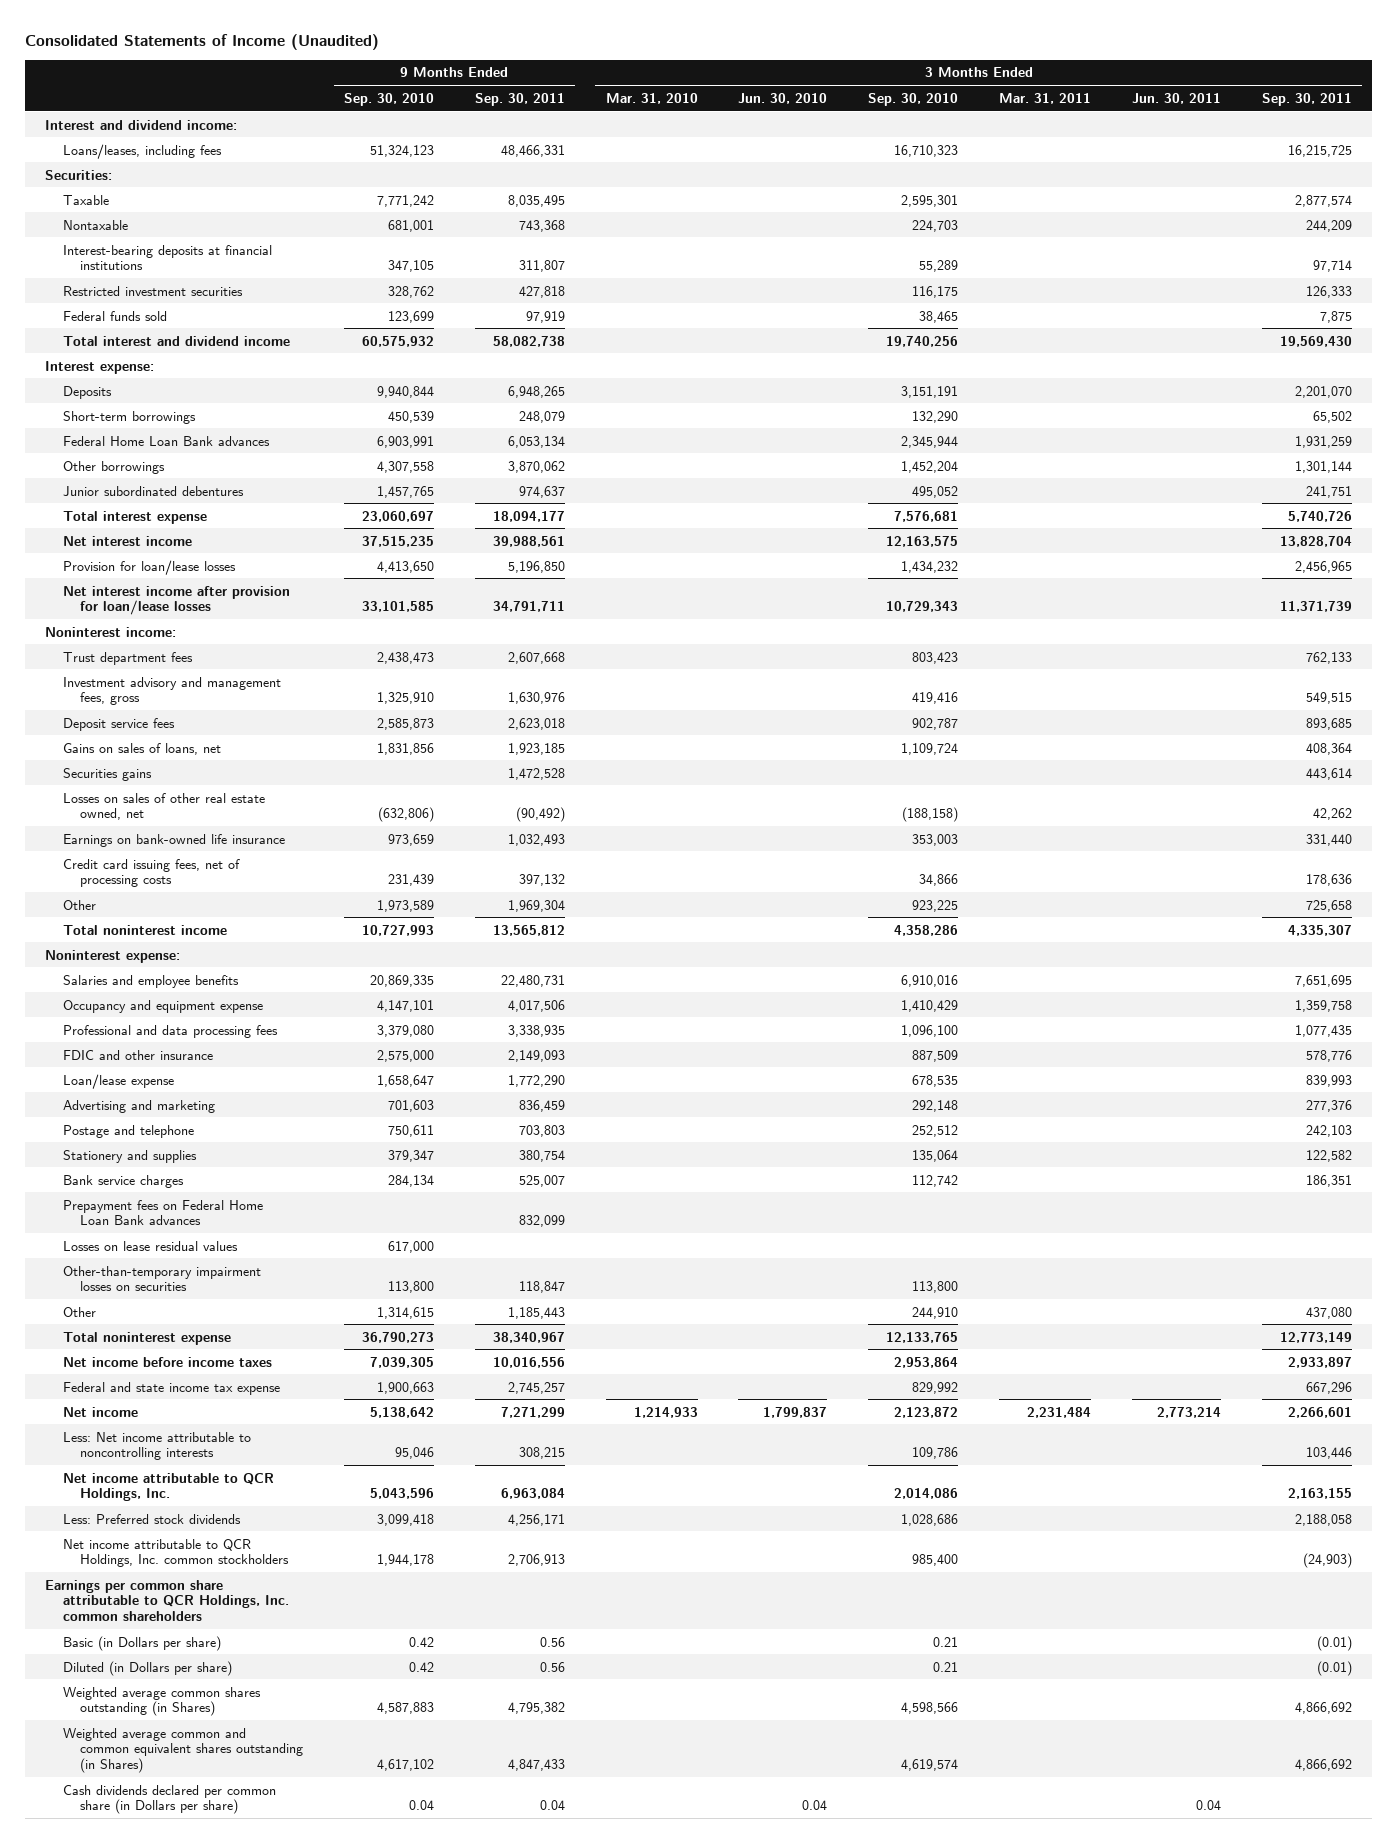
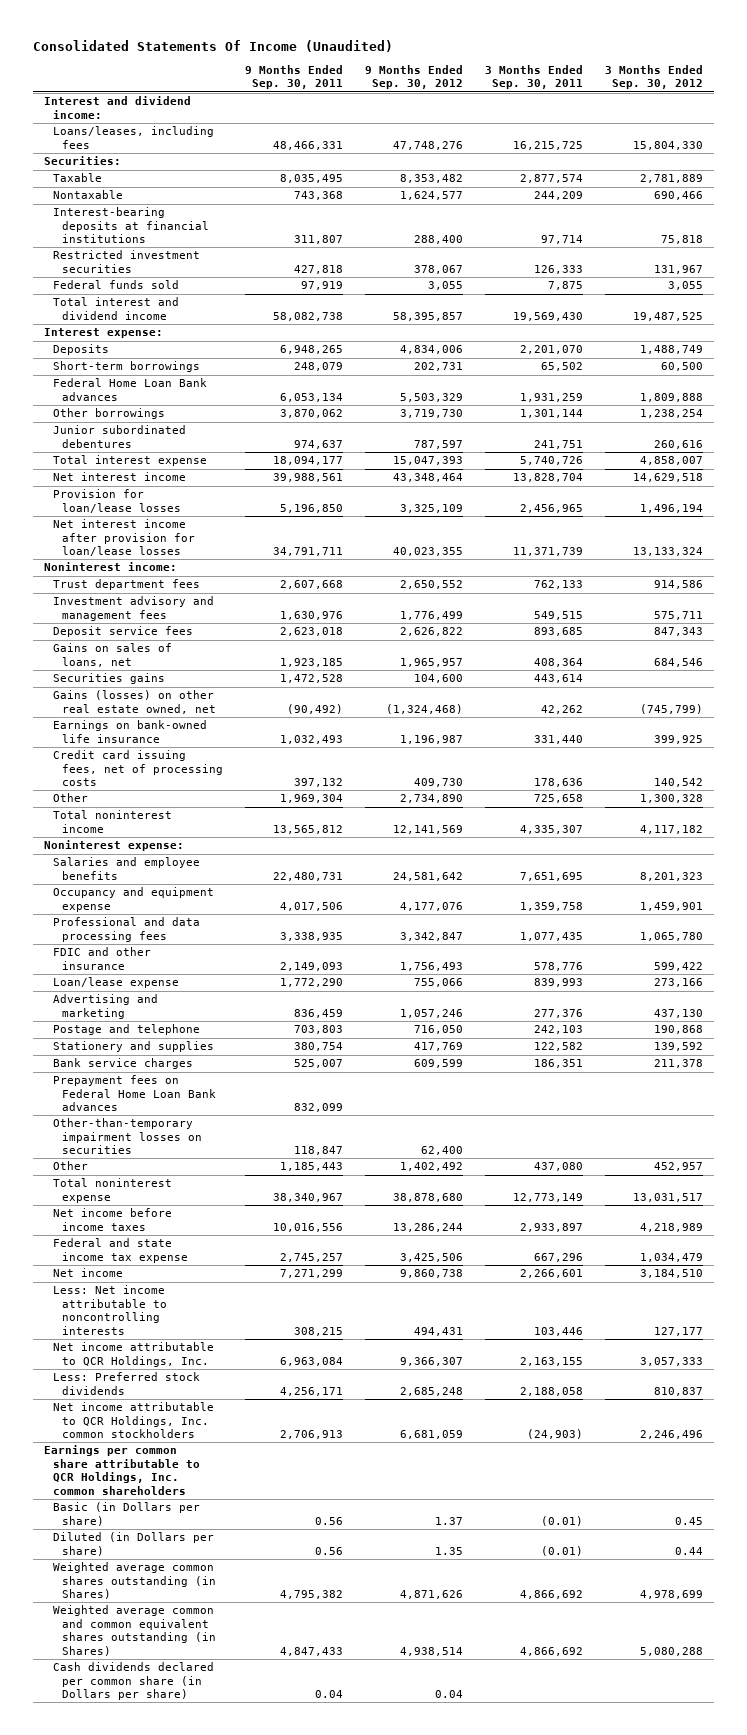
[25,34,380,51] Consolidated Statements of Income (Unaudited) -> [33,39,394,52] Consolidated Statements Of Income (Unaudited)
[343,92,434,106] Sep. 30, 2010 -> none
[605,92,698,104] Mar. 31, 2010 -> none
[738,92,828,104] Jun. 30, 2010 -> none
[868,92,959,106] Sep. 30, 2010 -> none
[998,92,1091,104] Mar. 31, 2011 -> none
[1131,92,1221,104] Jun. 30, 2011 -> none
none -> [364,65,463,90] 9 Months Ended Sep. 30, 2012
none -> [604,65,703,90] 3 Months Ended Sep. 30, 2012
[62,676,281,706] Investment advisory and management fees, gross -> [53,596,215,621] Investment advisory and management fees
[62,792,265,821] Losses on sales of other real estate owned, net -> [53,690,216,714] Gains (losses) on other real estate owned, net
[62,1240,238,1251] Losses on lease residual values -> none

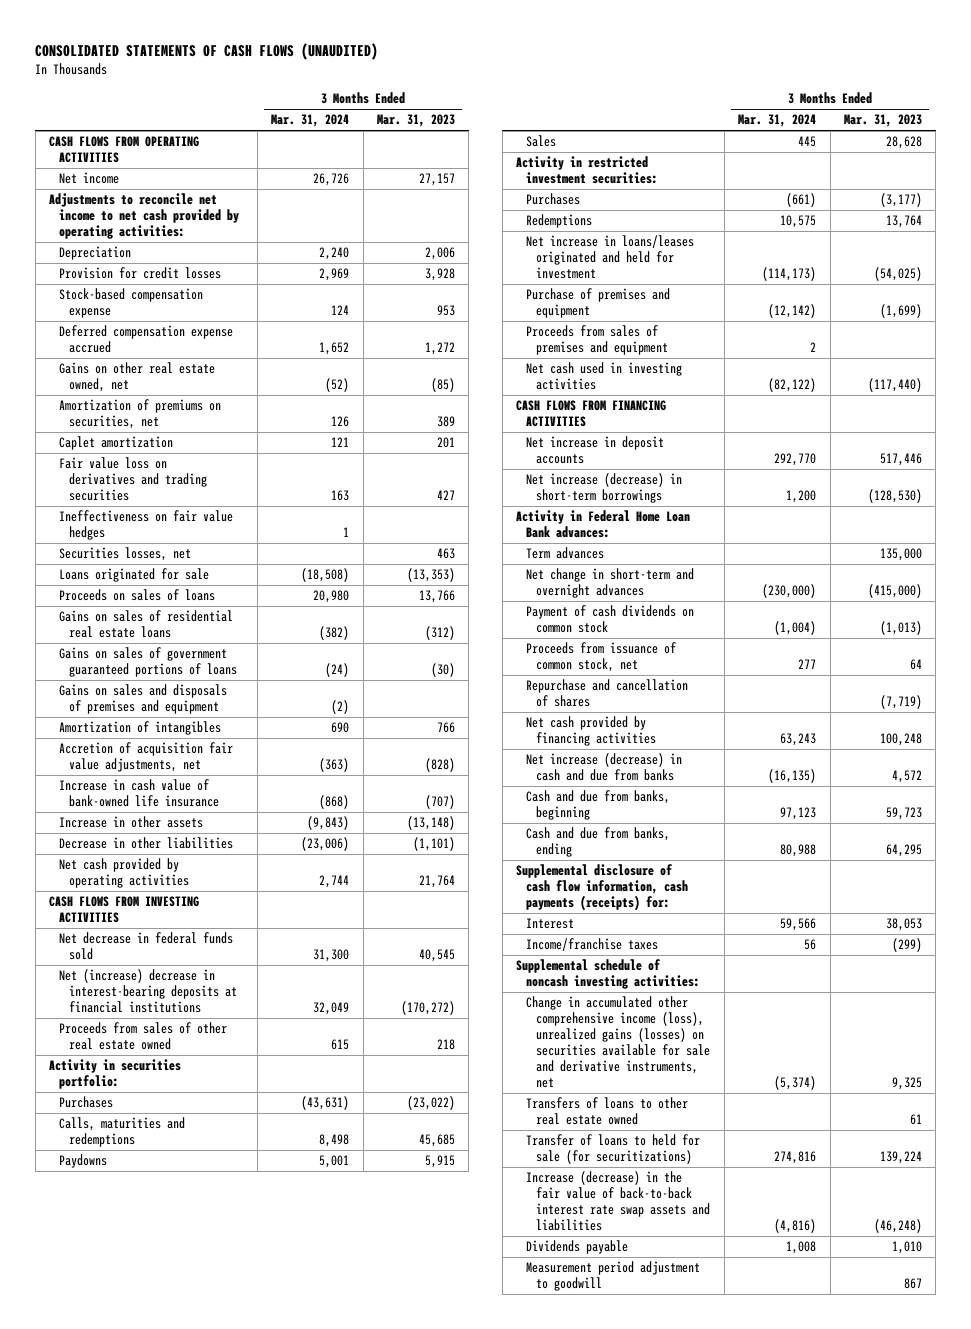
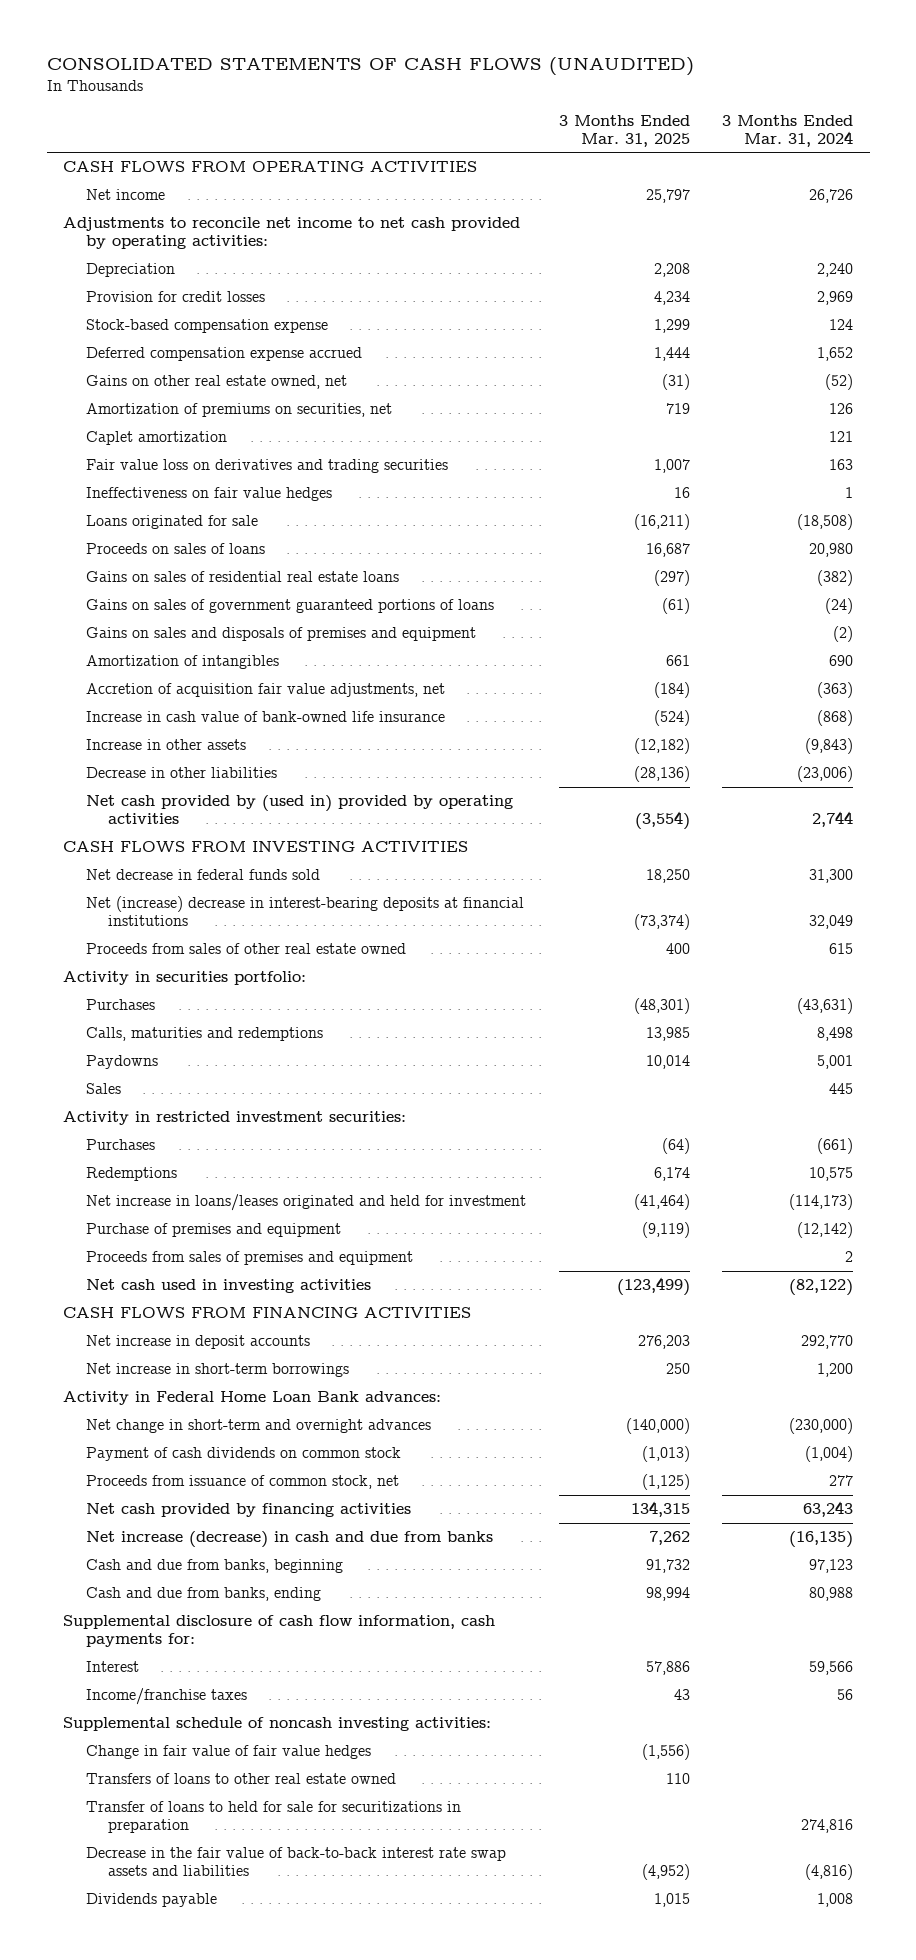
[376,114,455,128] Mar. 31, 2023 -> none
none -> [558,114,690,147] 3 Months Ended Mar. 31, 2025
[59,547,192,562] Securities losses, net -> none
[59,858,190,889] Net cash provided by operating activities -> [85,795,513,825] Net cash provided by (used in) provided by operating activities
[526,473,683,504] Net increase (decrease) in short-term borrowings -> [85,1363,349,1378] Net increase in short-term borrowings
[526,547,605,560] Term advances -> none
[526,679,689,708] Repurchase and cancellation of shares -> none
[516,864,689,912] Supplemental disclosure of cash flow information, cash payments (receipts) for: -> [63,1615,496,1648] Supplemental disclosure of cash flow information, cash payments for:
[526,996,711,1088] Change in accumulated other comprehensive income (loss), unrealized gains (losses) on securities available for sale and derivative instruments, net -> none
none -> [85,1745,371,1760] Change in fair value of fair value hedges
[526,1134,701,1165] Transfer of loans to held for sale (for securitizations) -> [85,1801,461,1834] Transfer of loans to held for sale for securitizations in preparation
[526,1171,711,1232] Increase (decrease) in the fair value of back-to-back interest rate swap assets and liabilities -> [85,1847,506,1877] Decrease in the fair value of back-to-back interest rate swap assets and liabilities
[526,1261,701,1292] Measurement period adjustment to goodwill -> none

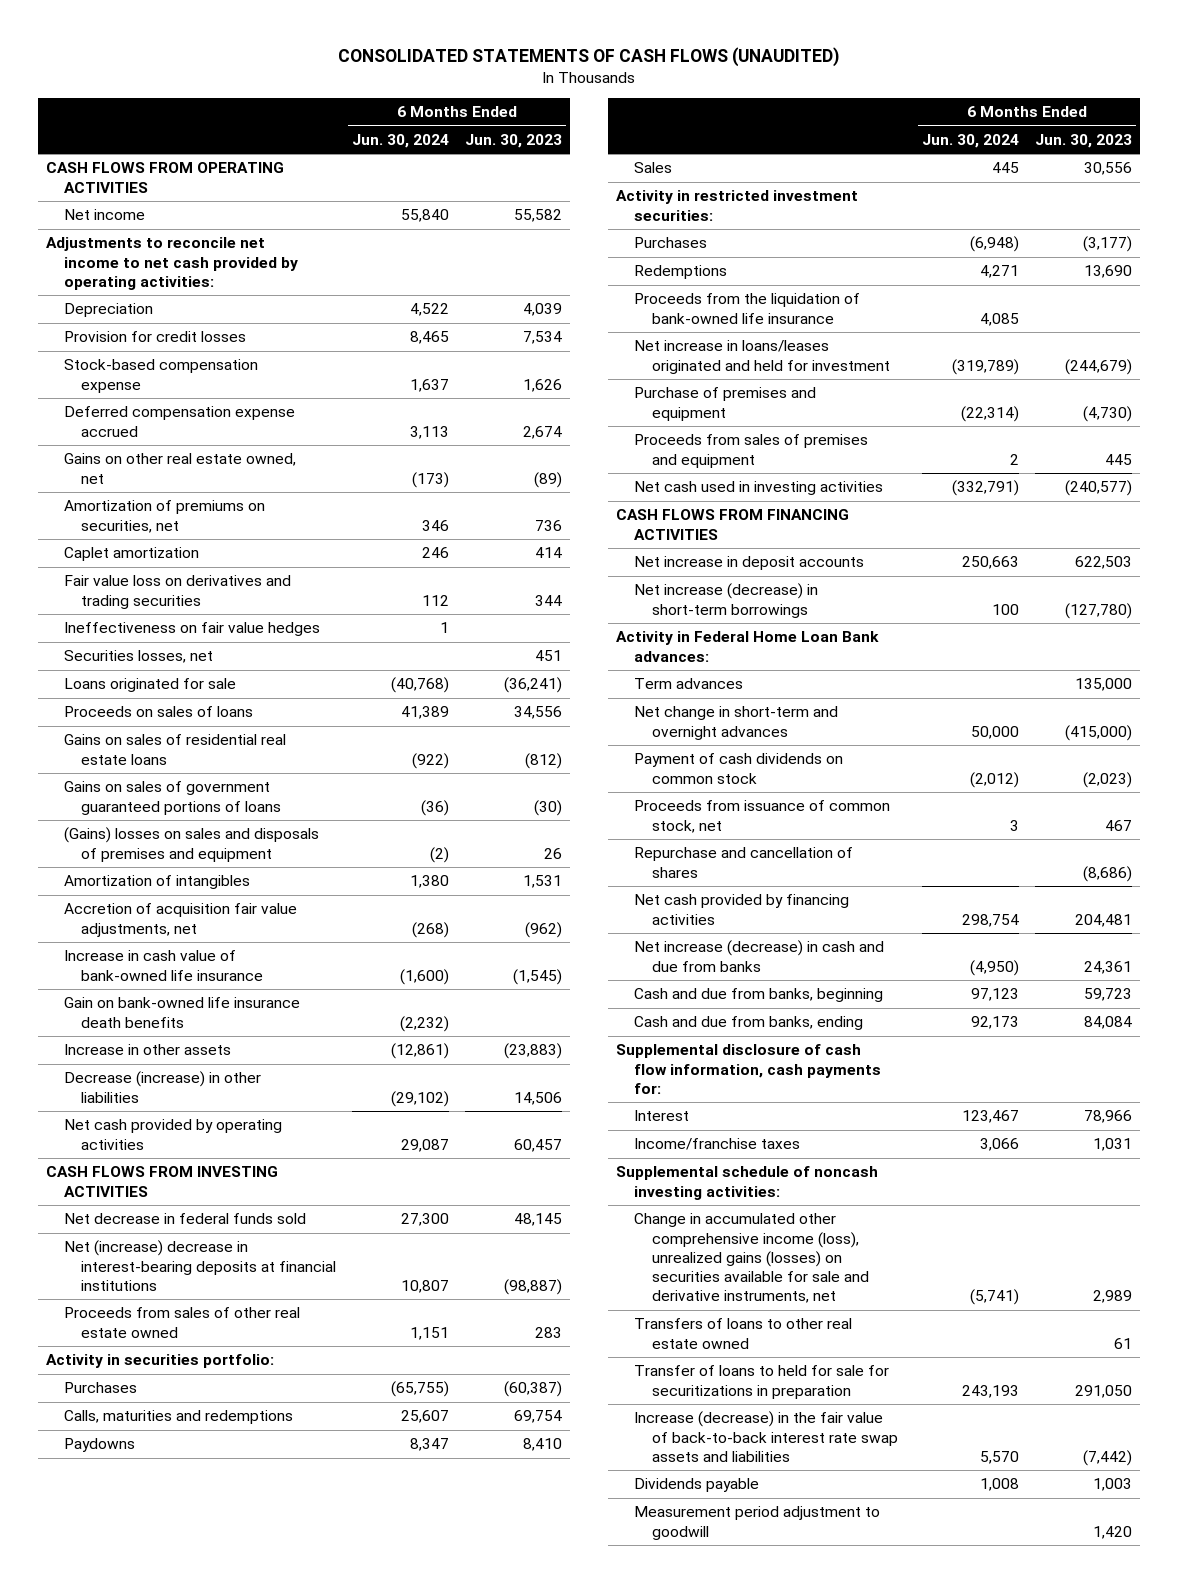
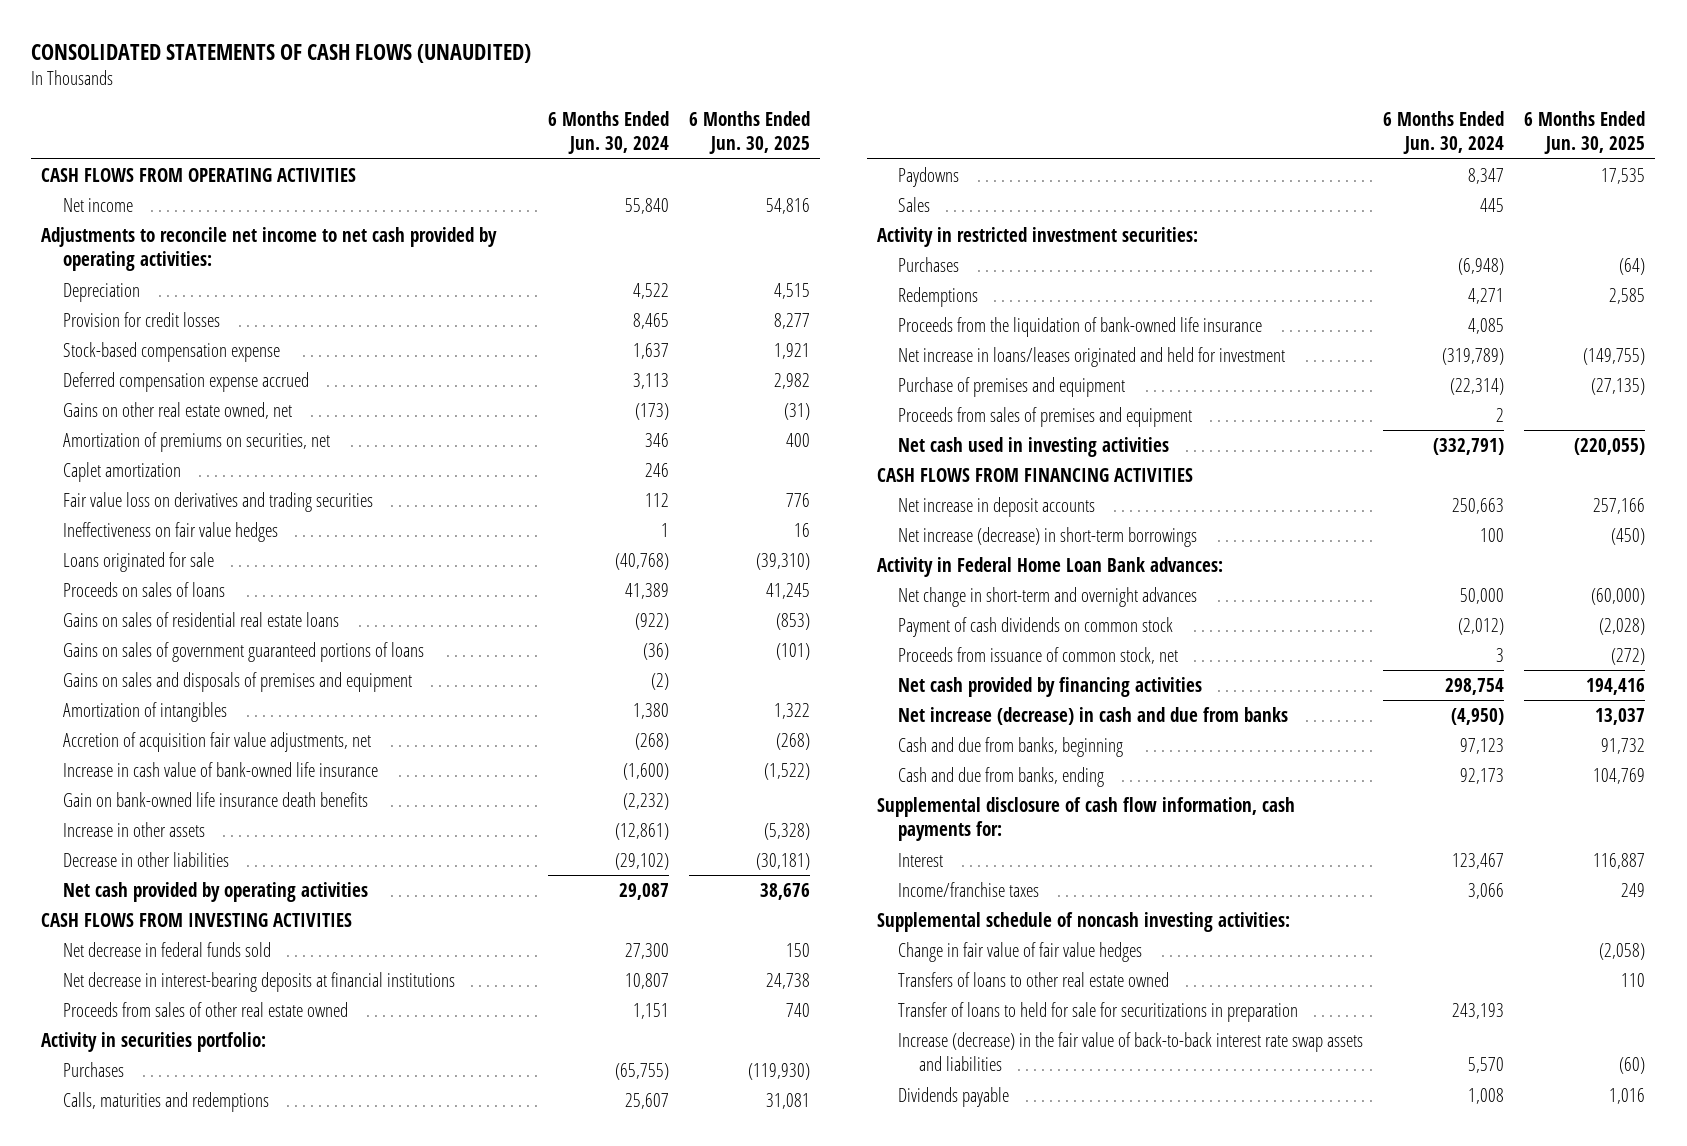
[464,133,562,148] Jun. 30, 2023 -> none
none -> [688,110,810,155] 6 Months Ended Jun. 30, 2025
[63,650,213,664] Securities losses, net -> none
[63,827,319,862] (Gains) losses on sales and disposals of premises and equipment -> [62,671,412,692] Gains on sales and disposals of premises and equipment
[63,1071,261,1103] Decrease (increase) in other liabilities -> [62,851,229,867] Decrease in other liabilities
[63,1240,337,1291] Net (increase) decrease in interest-bearing deposits at financial institutions -> [62,971,455,992] Net decrease in interest-bearing deposits at financial institutions
[633,678,743,690] Term advances -> none
[633,847,853,878] Repurchase and cancellation of shares -> none
[633,1213,869,1304] Change in accumulated other comprehensive income (loss), unrealized gains (losses) on securities available for sale and derivative instruments, net -> none
none -> [897,941,1142,962] Change in fair value of fair value hedges
[633,1506,880,1540] Measurement period adjustment to goodwill -> none

